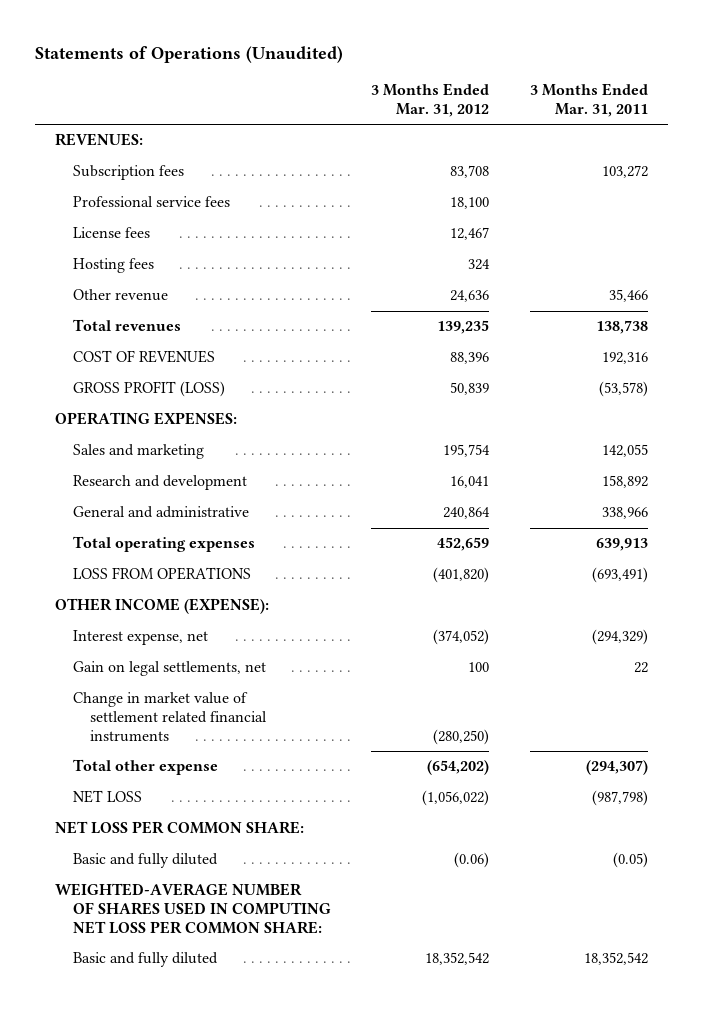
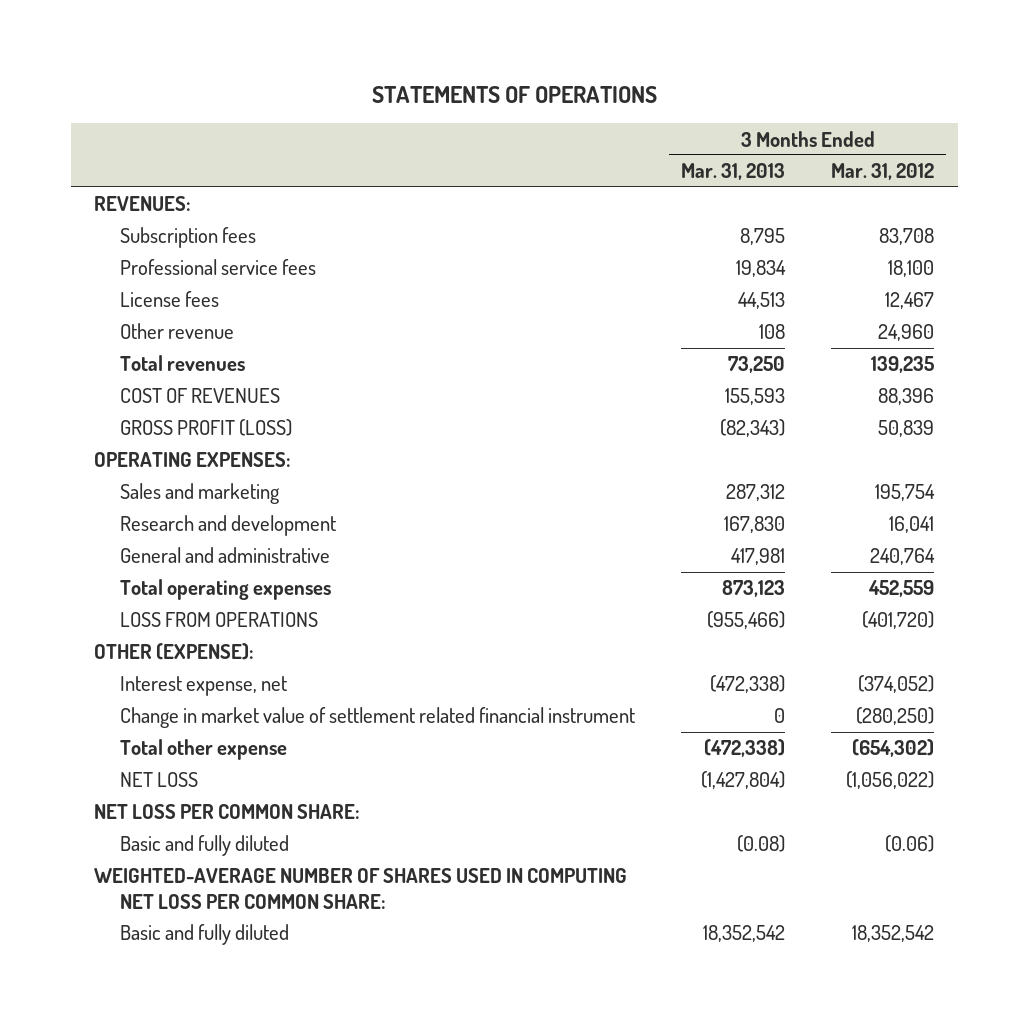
[34,46,343,64] Statements of Operations (Unaudited) -> [372,85,658,103] STATEMENTS OF OPERATIONS
[529,83,648,118] 3 Months Ended Mar. 31, 2011 -> none
none -> [680,163,785,181] Mar. 31, 2013
[72,258,154,274] Hosting fees -> none
[450,290,490,303] 24,636 -> [878,324,935,342] 24,960
[443,507,491,520] 240,864 -> [870,548,936,566] 240,764
[437,537,490,552] 452,659 -> [868,580,935,598] 452,559
[433,567,490,584] (401,820) -> [862,611,935,630] (401,720)
[54,598,269,615] OTHER INCOME (EXPENSE): -> [94,643,255,661] OTHER (EXPENSE):
[72,661,266,677] Gain on legal settlements, net -> none
[72,692,268,743] Change in market value of settlement related financial instruments -> [119,707,635,729] Change in market value of settlement related financial instrument
[427,760,490,776] (654,202) -> [852,739,935,758] (654,302)

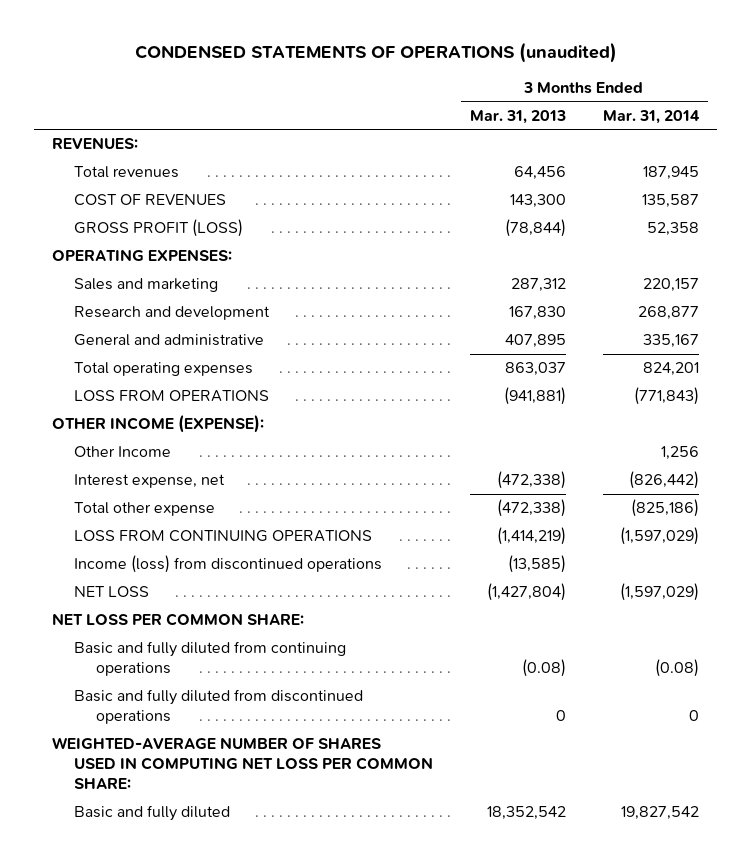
[372,85,658,103] STATEMENTS OF OPERATIONS -> [134,42,617,64] CONDENSED STATEMENTS OF OPERATIONS (unaudited)
[831,163,935,181] Mar. 31, 2012 -> none
none -> [602,109,700,124] Mar. 31, 2014
[119,227,256,249] Subscription fees -> none
[119,259,316,276] Professional service fees -> none
[119,291,219,308] License fees -> none
[119,323,234,340] Other revenue -> none
[727,356,785,374] 73,250 -> [513,166,566,181] 64,456
[724,388,785,406] 155,593 -> [509,194,566,209] 143,300
[719,419,785,438] (82,343) -> [504,219,566,238] (78,844)
[730,548,785,566] 417,981 -> [504,334,566,349] 407,895
[721,580,785,598] 873,123 -> [504,362,566,377] 863,037
[706,611,785,630] (955,466) -> [503,387,566,406] (941,881)
[94,643,255,661] OTHER (EXPENSE): -> [52,415,265,434] OTHER INCOME (EXPENSE):
none -> [73,446,171,458] Other Income
[119,707,635,729] Change in market value of settlement related financial instrument -> none
none -> [73,530,372,543] LOSS FROM CONTINUING OPERATIONS
none -> [73,555,382,574] Income (loss) from discontinued operations
[119,835,289,857] Basic and fully diluted -> [73,641,346,677] Basic and fully diluted from continuing operations
none -> [73,689,363,725] Basic and fully diluted from discontinued operations

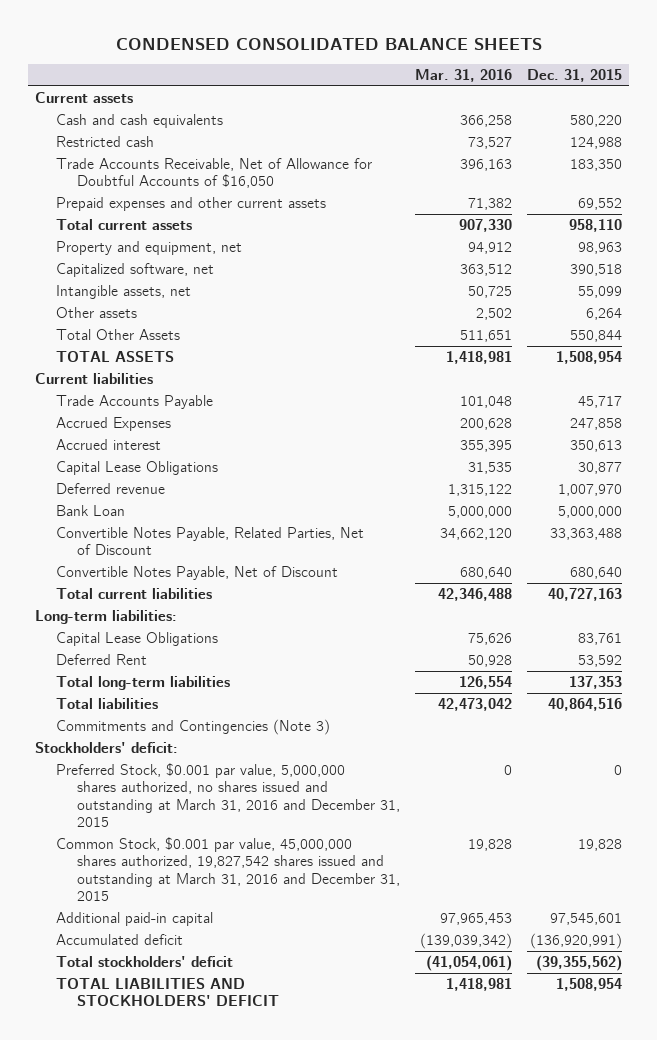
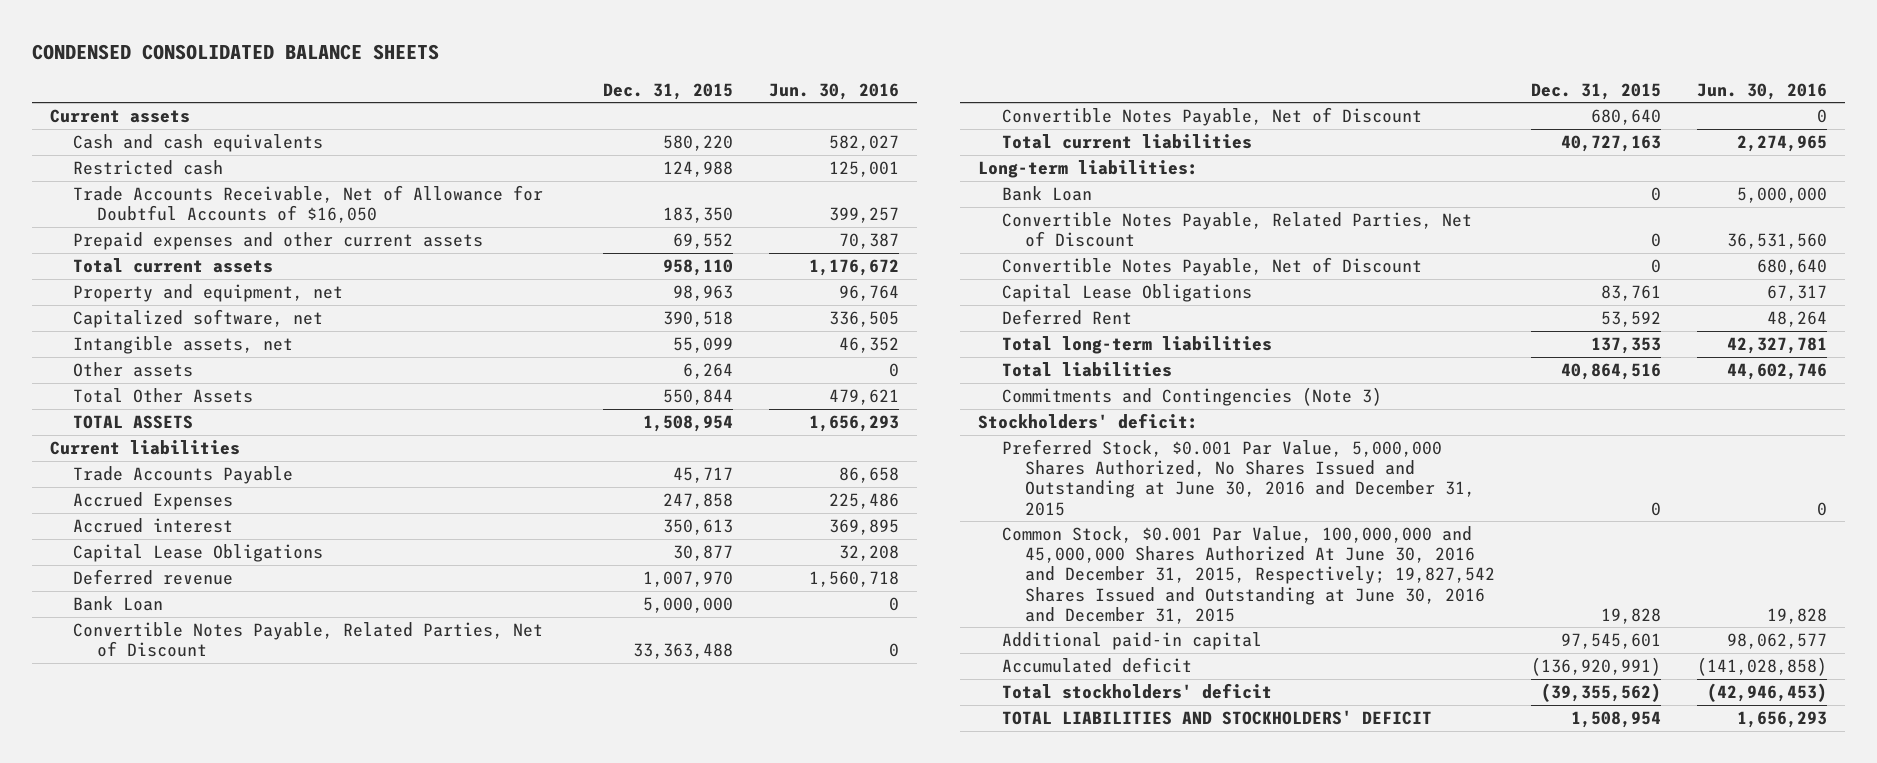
[415,68,513,82] Mar. 31, 2016 -> none
none -> [768,82,899,100] Jun. 30, 2016
none -> [1001,186,1092,202] Bank Loan
none -> [1001,212,1472,248] Convertible Notes Payable, Related Parties, Net of Discount
none -> [1001,257,1422,277] Convertible Notes Payable, Net of Discount
[56,762,401,828] Preferred Stock, $0.001 par value, 5,000,000 shares authorized, no shares issued and outstanding at March 31, 2016 and December 31, 2015 -> [1001,439,1476,516] Preferred Stock, $0.001 Par Value, 5,000,000 Shares Authorized, No Shares Issued and Outstanding at June 30, 2016 and December 31, 2015
[56,836,401,902] Common Stock, $0.001 par value, 45,000,000 shares authorized, 19,827,542 shares issued and outstanding at March 31, 2016 and December 31, 2015 -> [1001,526,1496,624] Common Stock, $0.001 Par Value, 100,000,000 and 45,000,000 Shares Authorized At June 30, 2016 and December 31, 2015, Respectively; 19,827,542 Shares Issued and Outstanding at June 30, 2016 and December 31, 2015

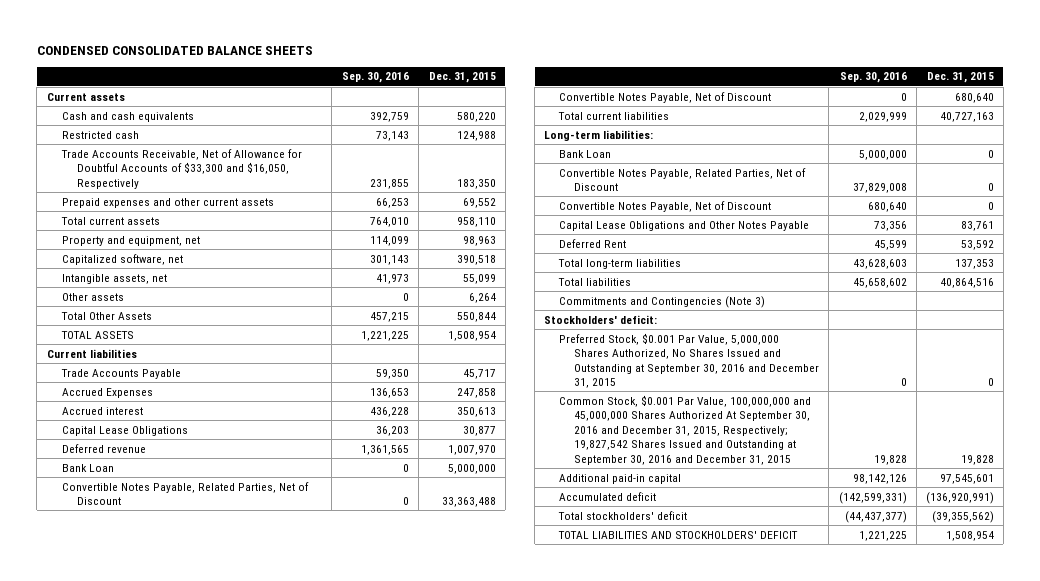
[768,82,899,100] Jun. 30, 2016 -> none
none -> [341,72,409,84] Sep. 30, 2016
[73,185,544,224] Trade Accounts Receivable, Net of Allowance for Doubtful Accounts of $16,050 -> [60,148,302,189] Trade Accounts Receivable, Net of Allowance for Doubtful Accounts of $33,300 and $16,050, Respectively
[1001,284,1252,303] Capital Lease Obligations -> [559,220,810,231] Capital Lease Obligations and Other Notes Payable
[1001,439,1476,516] Preferred Stock, $0.001 Par Value, 5,000,000 Shares Authorized, No Shares Issued and Outstanding at June 30, 2016 and December 31, 2015 -> [559,332,820,389] Preferred Stock, $0.001 Par Value, 5,000,000 Shares Authorized, No Shares Issued and Outstanding at September 30, 2016 and December 31, 2015
[1001,526,1496,624] Common Stock, $0.001 Par Value, 100,000,000 and 45,000,000 Shares Authorized At June 30, 2016 and December 31, 2015, Respectively; 19,827,542 Shares Issued and Outstanding at June 30, 2016 and December 31, 2015 -> [559,394,812,465] Common Stock, $0.001 Par Value, 100,000,000 and 45,000,000 Shares Authorized At September 30, 2016 and December 31, 2015, Respectively; 19,827,542 Shares Issued and Outstanding at September 30, 2016 and December 31, 2015

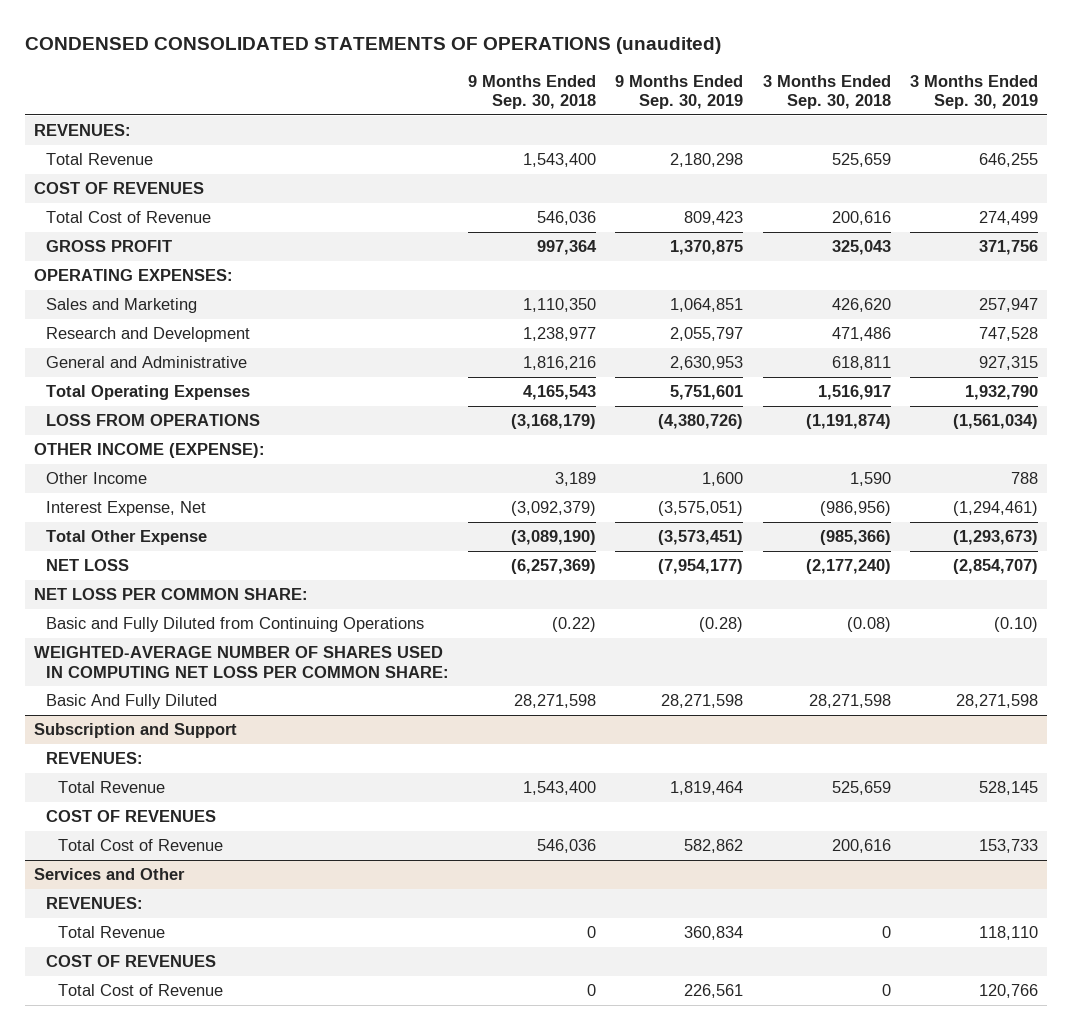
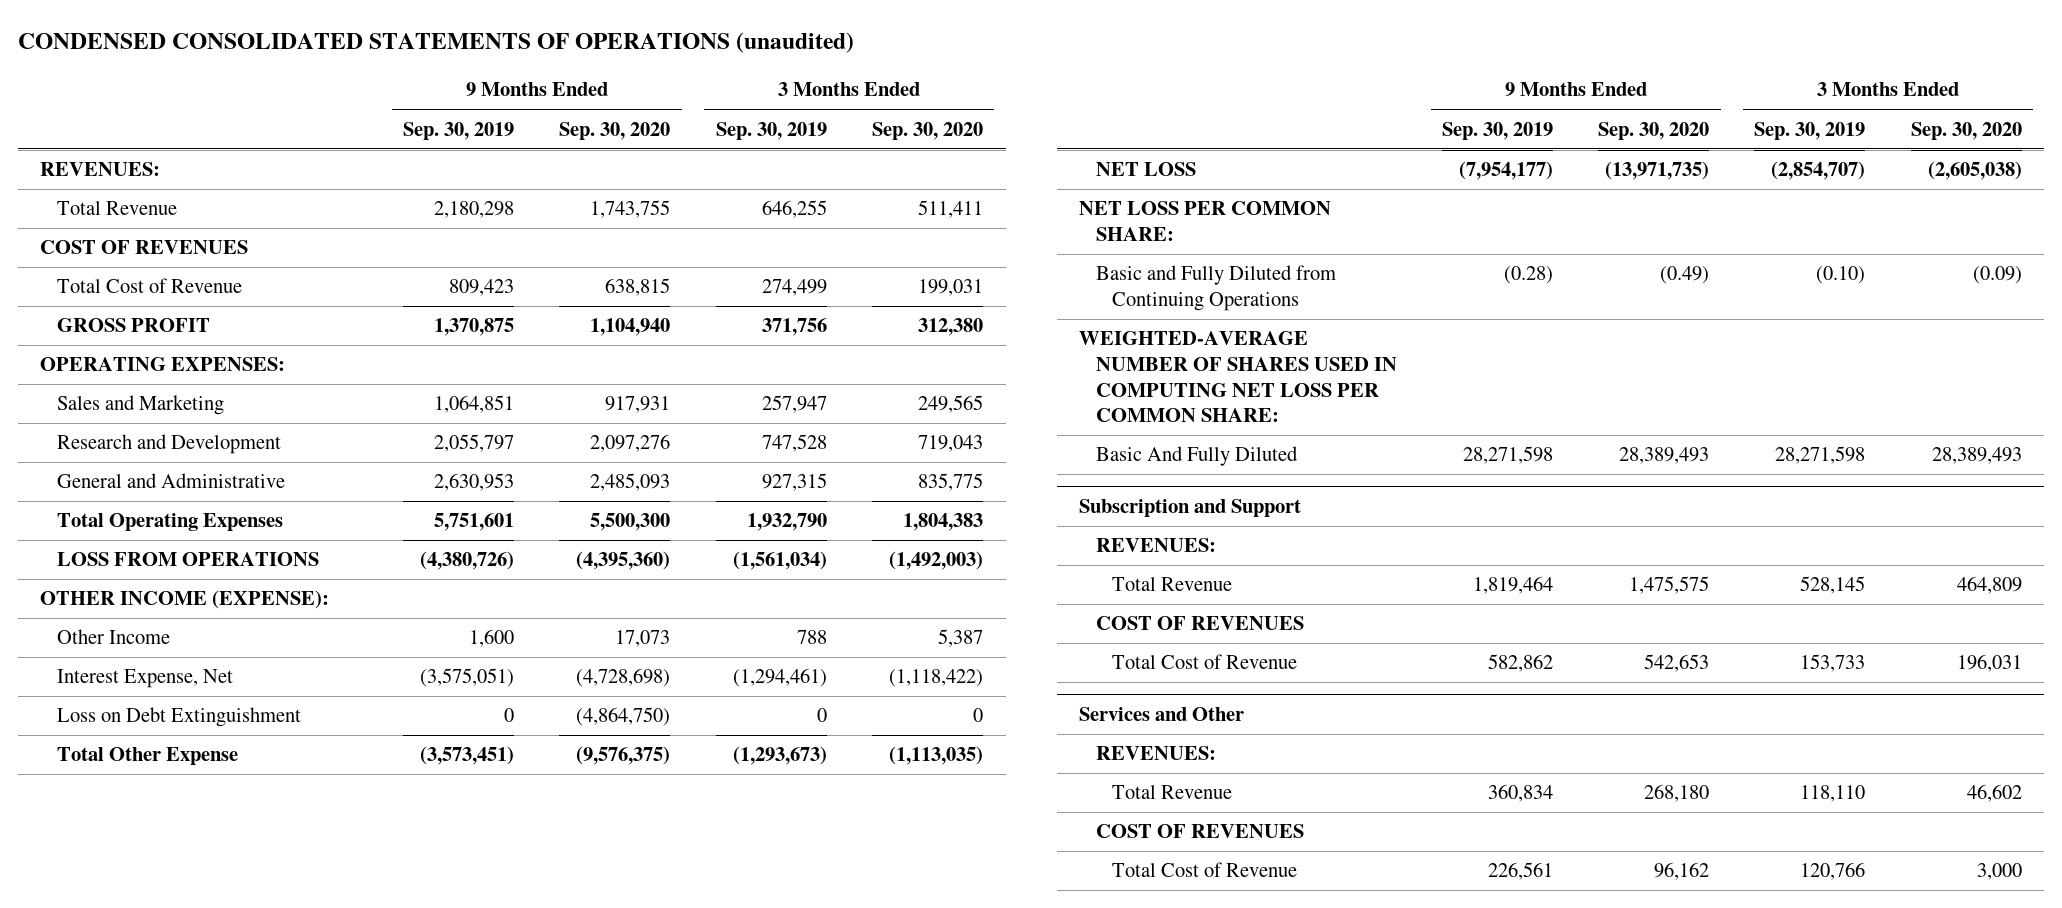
[468,74,597,110] 9 Months Ended Sep. 30, 2018 -> none
[762,74,891,110] 3 Months Ended Sep. 30, 2018 -> none
none -> [559,121,671,140] Sep. 30, 2020
none -> [871,121,983,140] Sep. 30, 2020
none -> [56,707,301,728] Loss on Debt Extinguishment

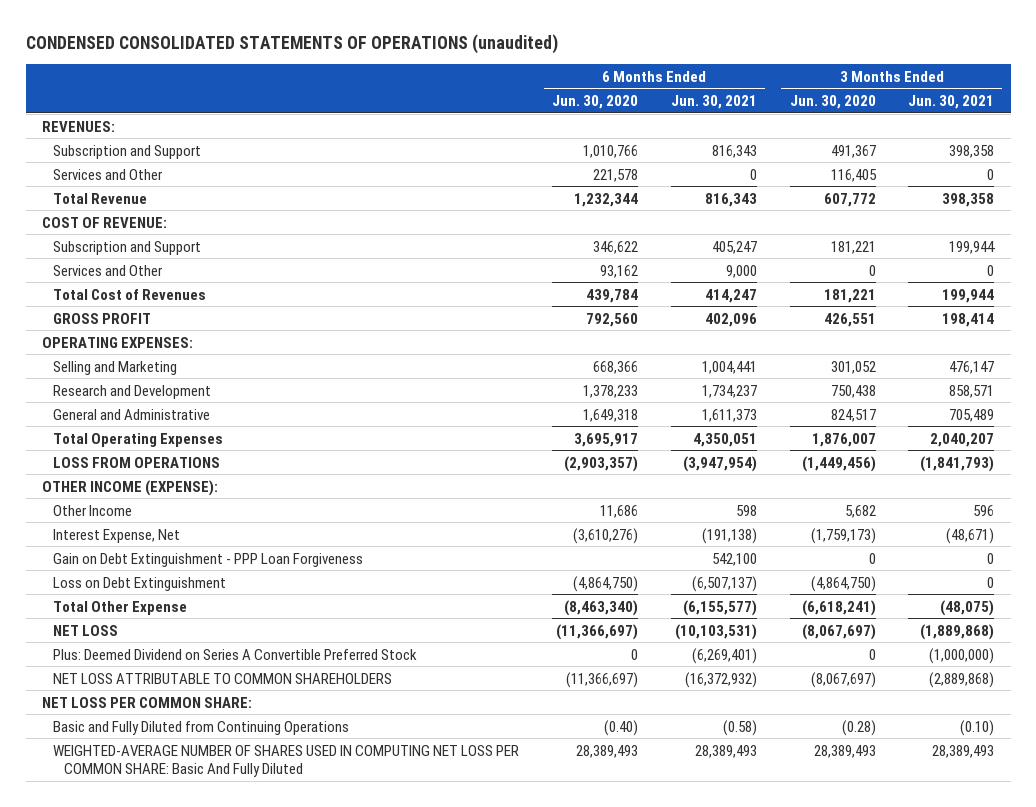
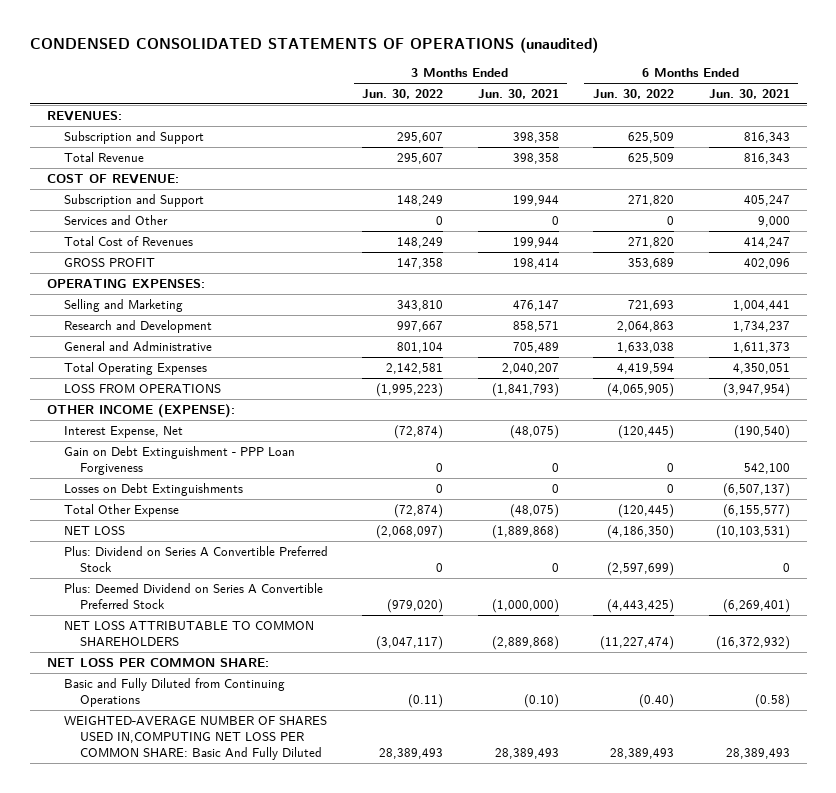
[552,94,639,109] Jun. 30, 2020 -> none
[789,94,876,109] Jun. 30, 2020 -> none
none -> [362,88,444,99] Jun. 30, 2022
none -> [593,88,675,99] Jun. 30, 2022
[53,168,164,180] Services and Other -> none
[53,504,133,516] Other Income -> none
[701,527,757,544] (191,138) -> [733,424,790,439] (190,540)
[946,527,995,544] (48,671) -> [509,424,559,439] (48,075)
[53,576,227,591] Loss on Debt Extinguishment -> [63,482,243,496] Losses on Debt Extinguishments
none -> [63,545,328,572] Plus: Dividend on Series A Convertible Preferred Stock
[53,744,520,778] WEIGHTED-AVERAGE NUMBER OF SHARES USED IN COMPUTING NET LOSS PER COMMON SHARE: Basic And Fully Diluted -> [63,715,327,760] WEIGHTED-AVERAGE NUMBER OF SHARES USED IN,COMPUTING NET LOSS PER COMMON SHARE: Basic And Fully Diluted

